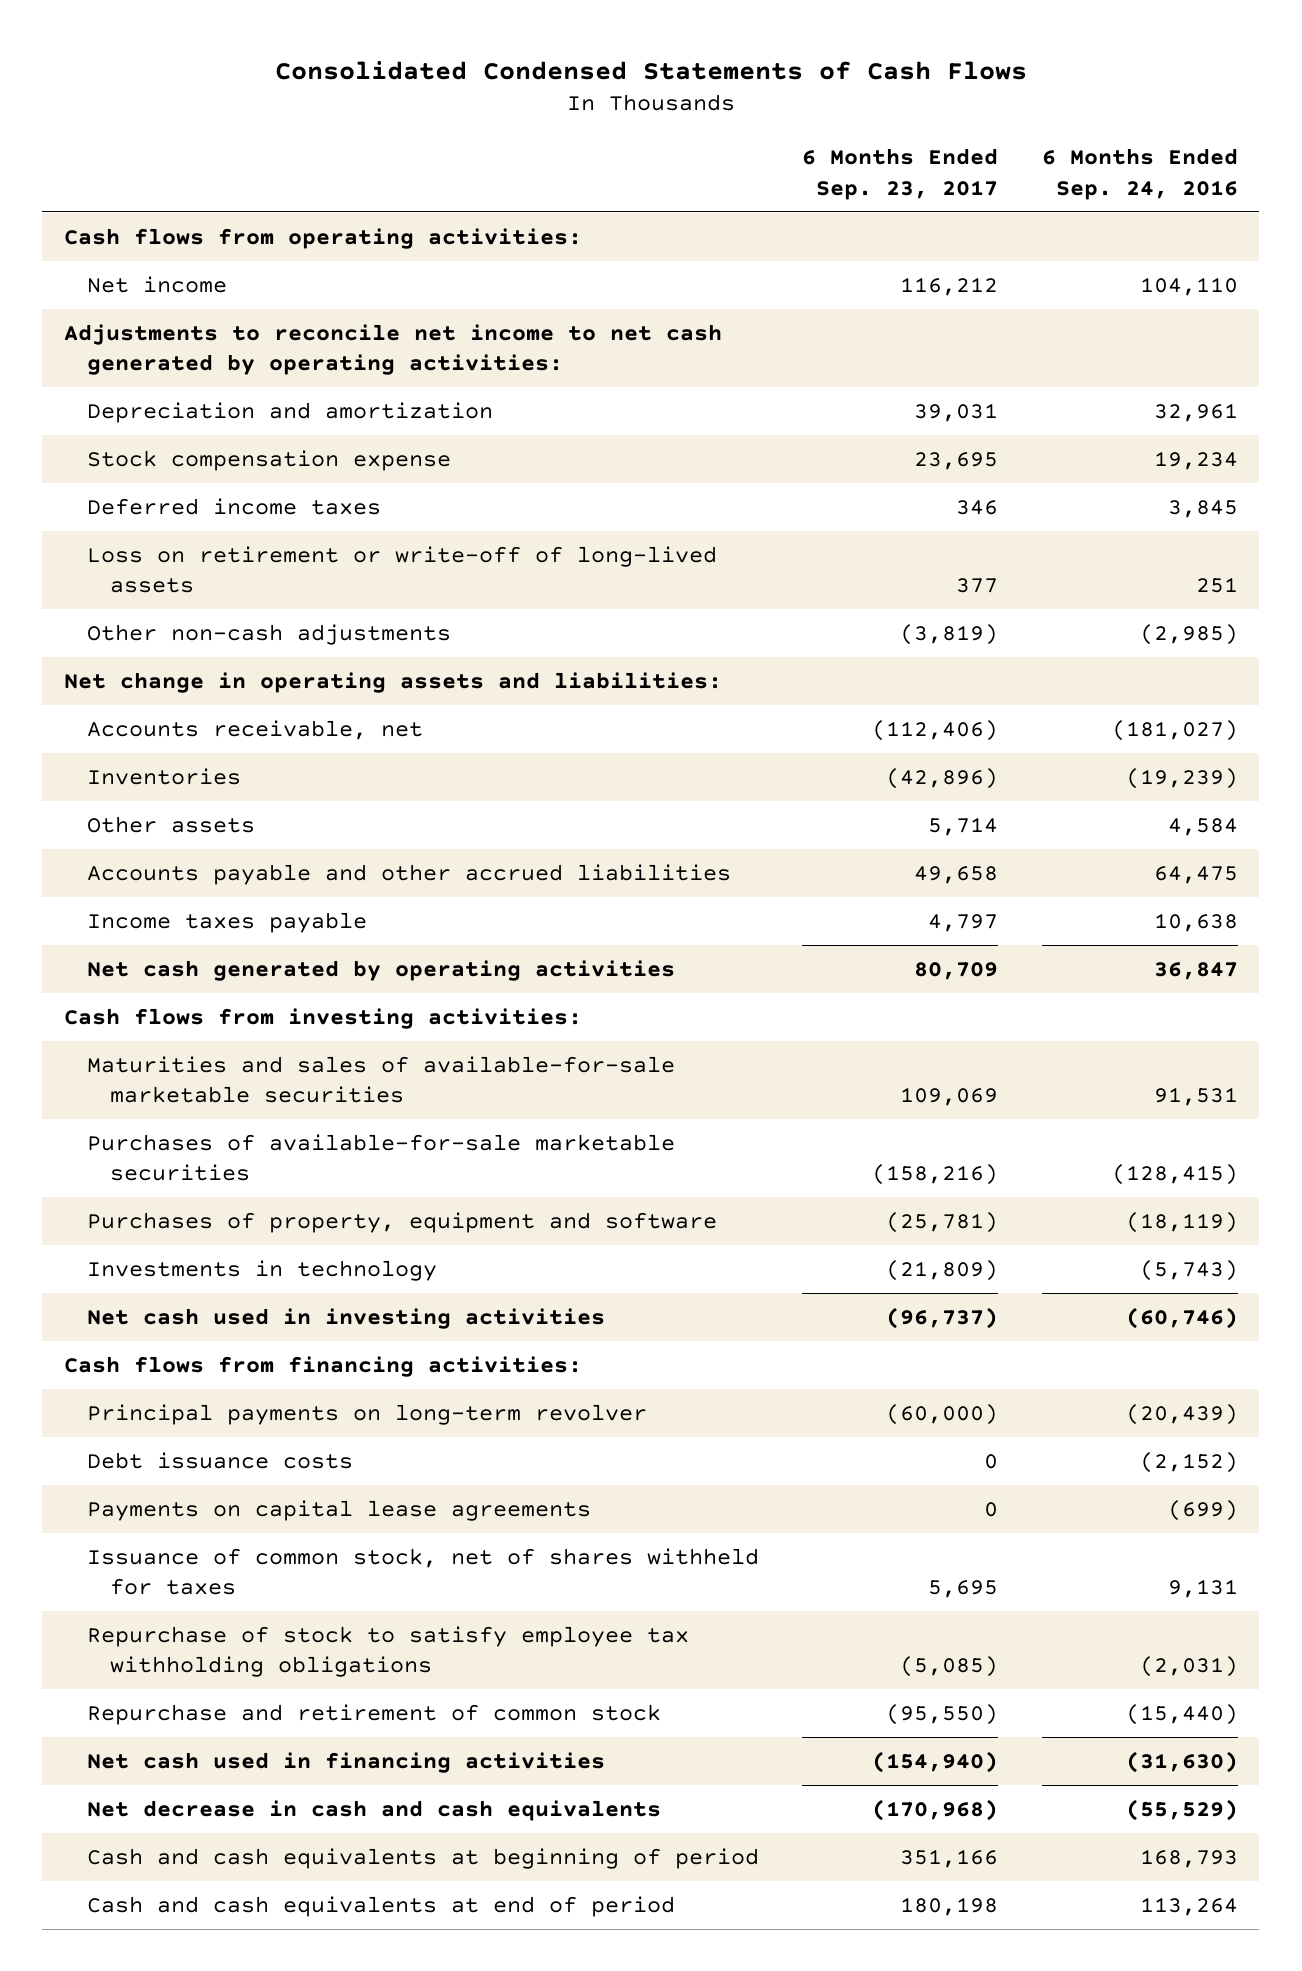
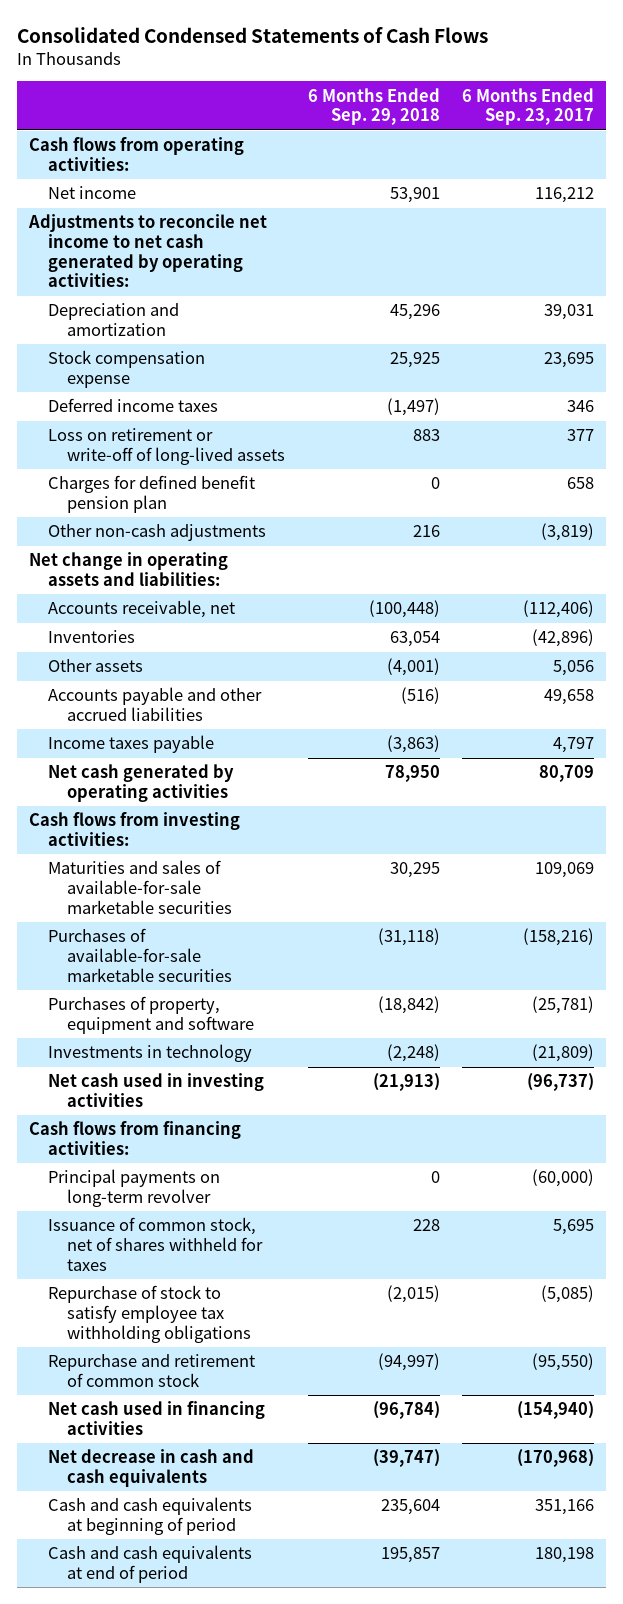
[1041,148,1238,200] 6 Months Ended Sep. 24, 2016 -> none
none -> [307,87,440,126] 6 Months Ended Sep. 29, 2018
none -> [47,475,255,514] Charges for defined benefit pension plan
[928,816,999,836] 5,714 -> [553,660,595,677] 5,056
[86,1451,353,1469] Debt issuance costs -> none
[86,1499,591,1521] Payments on capital lease agreements -> none

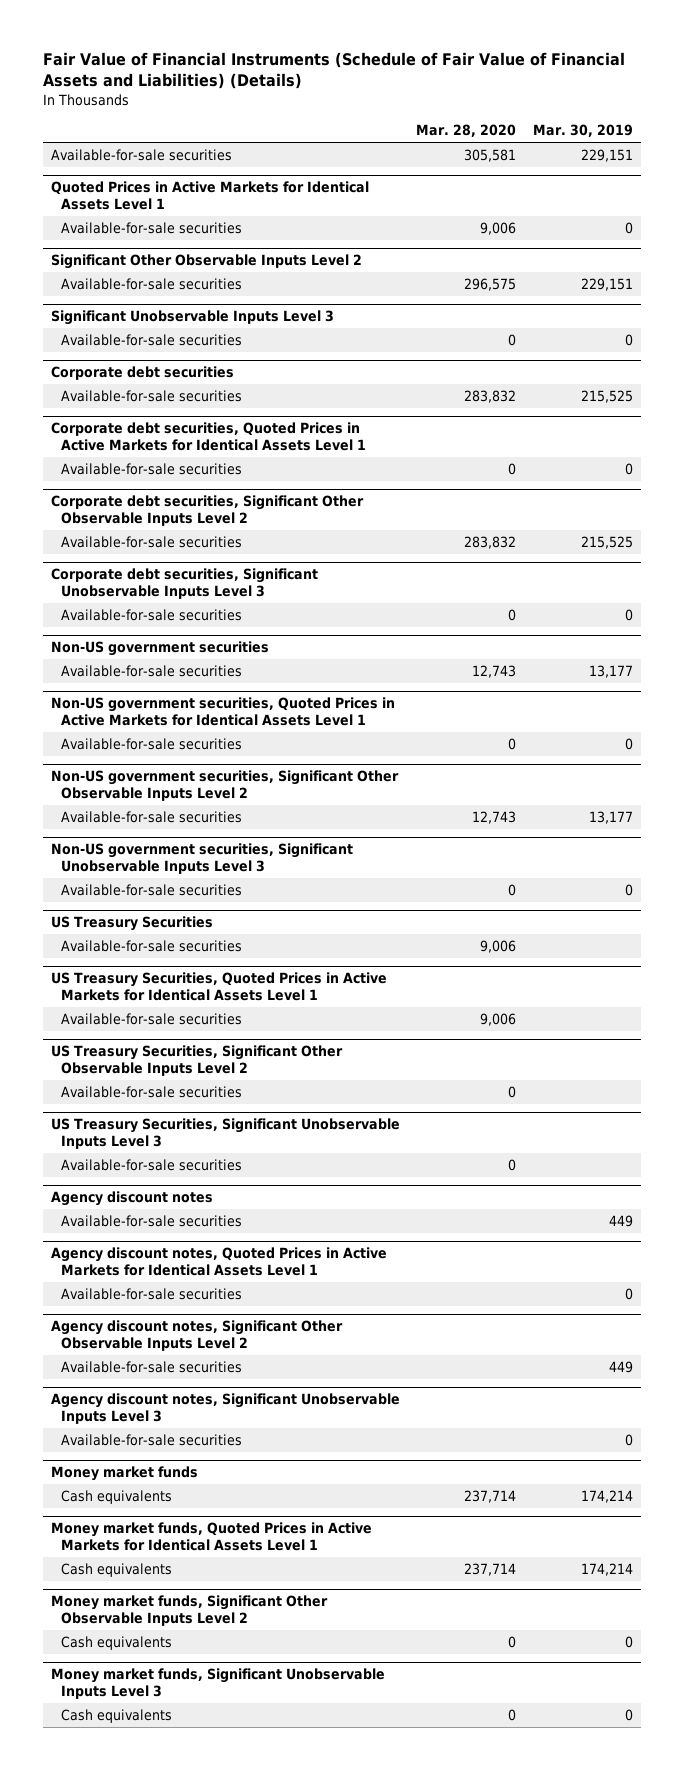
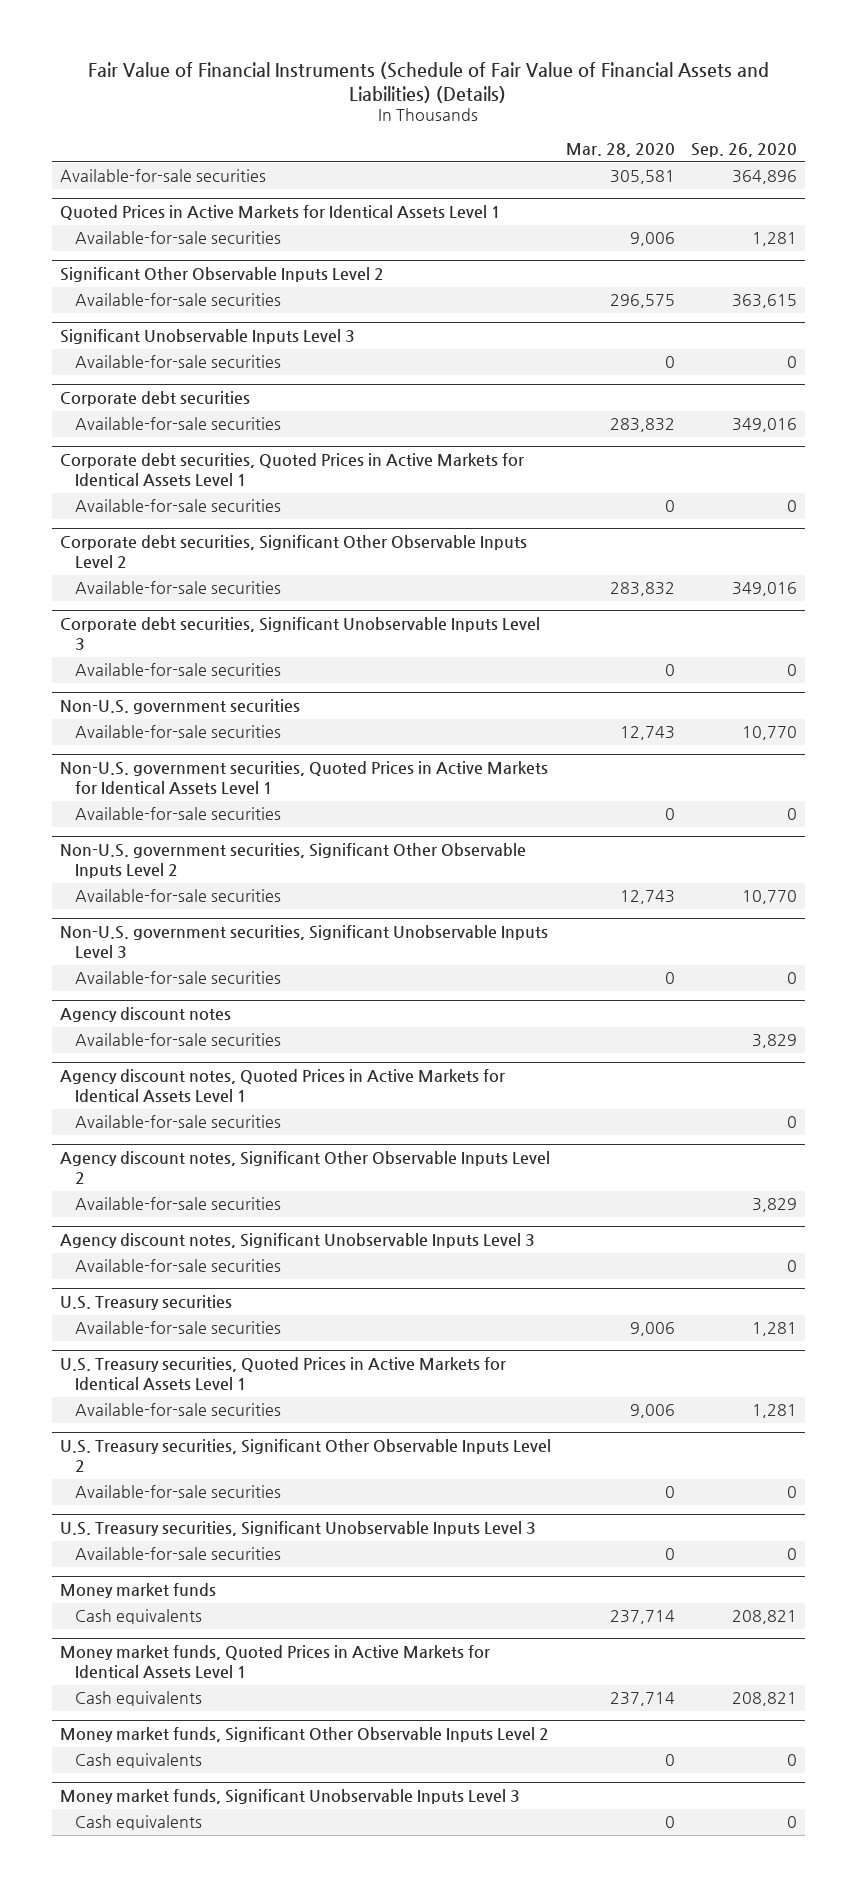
[532,124,633,138] Mar. 30, 2019 -> none
none -> [690,142,797,157] Sep. 26, 2020
[51,641,270,657] Non-US government securities -> [59,699,300,715] Non-U.S. government securities
[51,697,396,726] Non-US government securities, Quoted Prices in Active Markets for Identical Assets Level 1 -> [59,761,548,796] Non-U.S. government securities, Quoted Prices in Active Markets for Identical Assets Level 1
[51,770,400,801] Non-US government securities, Significant Other Observable Inputs Level 2 -> [59,843,526,879] Non-U.S. government securities, Significant Other Observable Inputs Level 2
[60,884,242,897] Available-for-sale securities -> none
[51,916,214,932] US Treasury Securities -> none
[60,940,242,953] Available-for-sale securities -> none
[51,972,388,1001] US Treasury Securities, Quoted Prices in Active Markets for Identical Assets Level 1 -> none
[60,1013,242,1026] Available-for-sale securities -> none
[51,1045,344,1076] US Treasury Securities, Significant Other Observable Inputs Level 2 -> none
[60,1086,242,1099] Available-for-sale securities -> none
[51,1118,401,1149] US Treasury Securities, Significant Unobservable Inputs Level 3 -> none
[51,843,354,874] Non-US government securities, Significant Unobservable Inputs Level 3 -> [59,925,548,959] Non-U.S. government securities, Significant Unobservable Inputs Level 3
none -> [59,1295,232,1311] U.S. Treasury securities
none -> [75,1321,282,1335] Available-for-sale securities
none -> [59,1357,506,1392] U.S. Treasury securities, Quoted Prices in Active Markets for Identical Assets Level 1
none -> [75,1403,282,1417] Available-for-sale securities
none -> [59,1439,551,1473] U.S. Treasury securities, Significant Other Observable Inputs Level 2
none -> [75,1485,282,1499] Available-for-sale securities
none -> [59,1521,536,1537] U.S. Treasury securities, Significant Unobservable Inputs Level 3
none -> [75,1547,282,1561] Available-for-sale securities

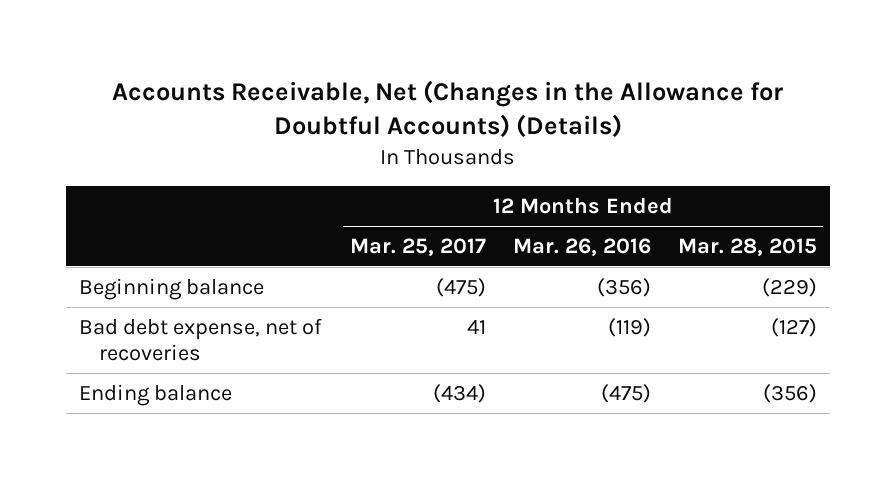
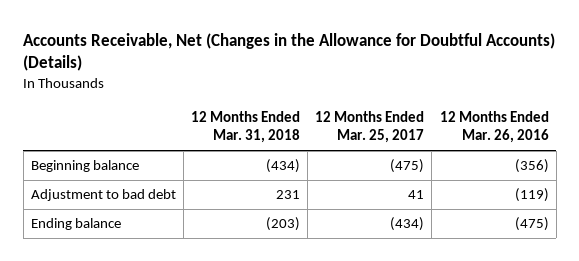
[677,237,817,256] Mar. 28, 2015 -> none
none -> [191,111,301,144] 12 Months Ended Mar. 31, 2018
[79,317,323,361] Bad debt expense, net of recoveries -> [30,189,176,202] Adjustment to bad debt

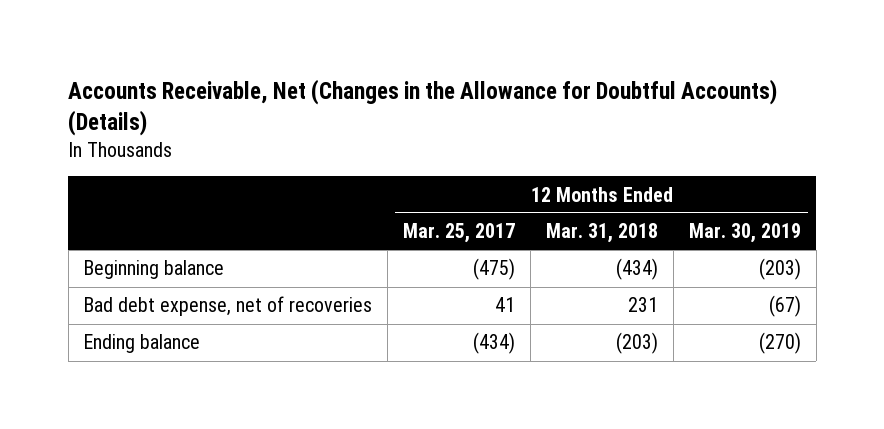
[439,111,549,144] 12 Months Ended Mar. 26, 2016 -> none
none -> [688,223,801,244] Mar. 30, 2019
[30,189,176,202] Adjustment to bad debt -> [83,296,373,317] Bad debt expense, net of recoveries

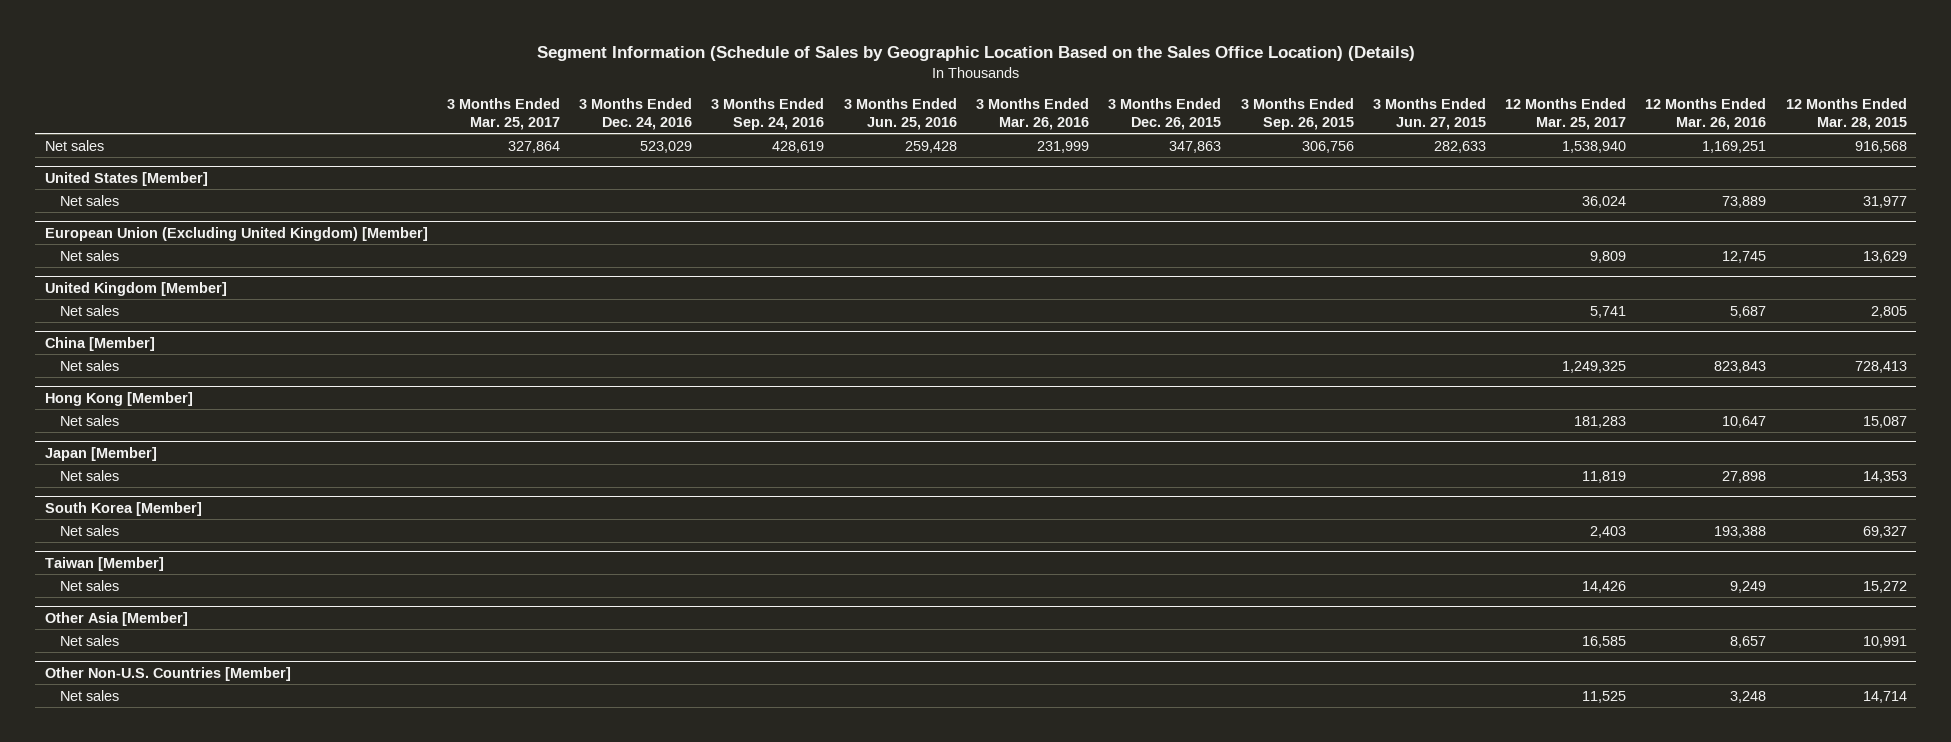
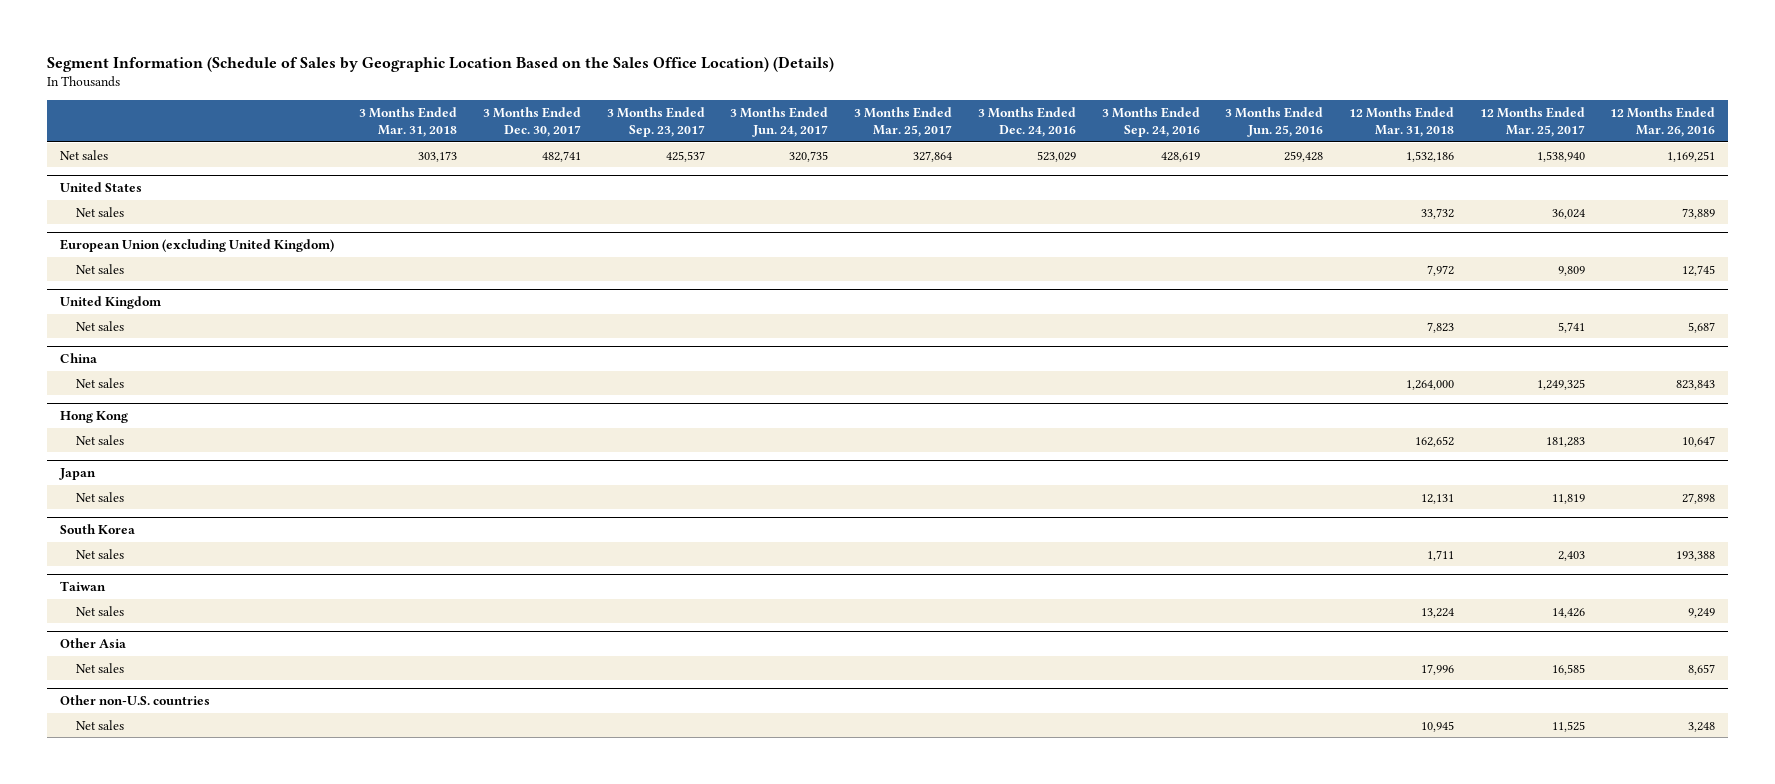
[976,97,1090,130] 3 Months Ended Mar. 26, 2016 -> none
[1108,97,1222,130] 3 Months Ended Dec. 26, 2015 -> none
[1240,97,1354,130] 3 Months Ended Sep. 26, 2015 -> none
[1372,97,1486,130] 3 Months Ended Jun. 27, 2015 -> none
[1785,97,1907,130] 12 Months Ended Mar. 28, 2015 -> none
none -> [359,106,458,138] 3 Months Ended Mar. 31, 2018
none -> [482,106,581,138] 3 Months Ended Dec. 30, 2017
none -> [606,106,705,138] 3 Months Ended Sep. 23, 2017
none -> [730,106,829,138] 3 Months Ended Jun. 24, 2017
none -> [1348,106,1454,138] 12 Months Ended Mar. 31, 2018
[44,171,208,186] United States [Member] -> [59,182,142,193] United States
[44,226,428,241] European Union (Excluding United Kingdom) [Member] -> [59,239,334,253] European Union (excluding United Kingdom)
[44,281,227,296] United Kingdom [Member] -> [59,296,162,310] United Kingdom
[44,336,155,351] China [Member] -> [59,353,97,364] China
[44,391,193,406] Hong Kong [Member] -> [59,411,128,424] Hong Kong
[44,446,157,461] Japan [Member] -> [58,468,96,481] Japan
[44,501,202,516] South Korea [Member] -> [59,524,135,535] South Korea
[44,556,164,571] Taiwan [Member] -> [59,581,106,592] Taiwan
[44,611,188,626] Other Asia [Member] -> [59,638,126,649] Other Asia
[44,666,291,681] Other Non-U.S. Countries [Member] -> [59,695,210,706] Other non-U.S. countries

